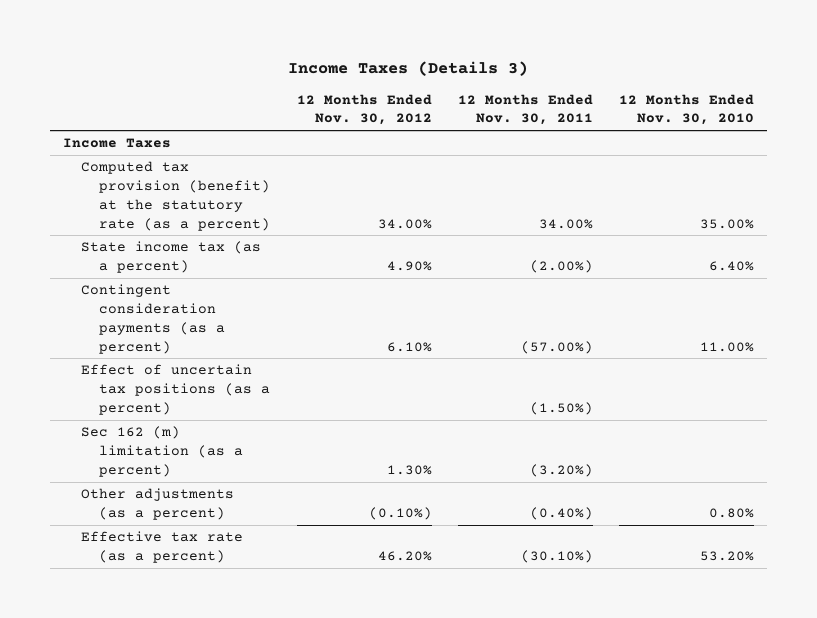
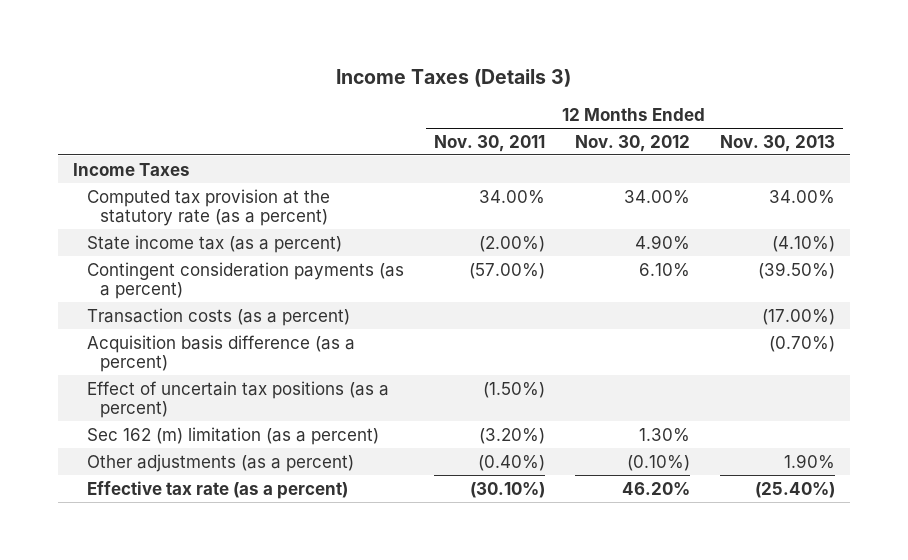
[618,93,754,126] 12 Months Ended Nov. 30, 2010 -> none
none -> [720,134,836,152] Nov. 30, 2013
[81,161,271,231] Computed tax provision (benefit) at the statutory rate (as a percent) -> [86,188,330,227] Computed tax provision at the statutory rate (as a percent)
none -> [86,307,350,326] Transaction costs (as a percent)
none -> [86,334,355,373] Acquisition basis difference (as a percent)

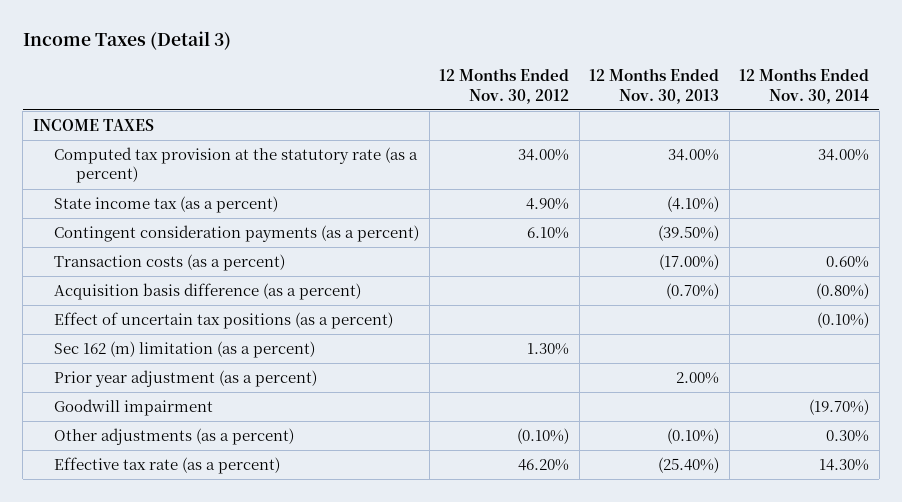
[336,69,572,88] Income Taxes (Details 3) -> [22,31,231,51] Income Taxes (Detail 3)
[433,134,545,152] Nov. 30, 2011 -> none
none -> [739,68,870,104] 12 Months Ended Nov. 30, 2014
[73,162,191,176] Income Taxes -> [32,119,154,132] INCOME TAXES
none -> [54,370,318,388] Prior year adjustment (as a percent)
none -> [54,399,214,417] Goodwill impairment
[784,453,836,469] 1.90% -> [667,428,720,445] (0.10%)

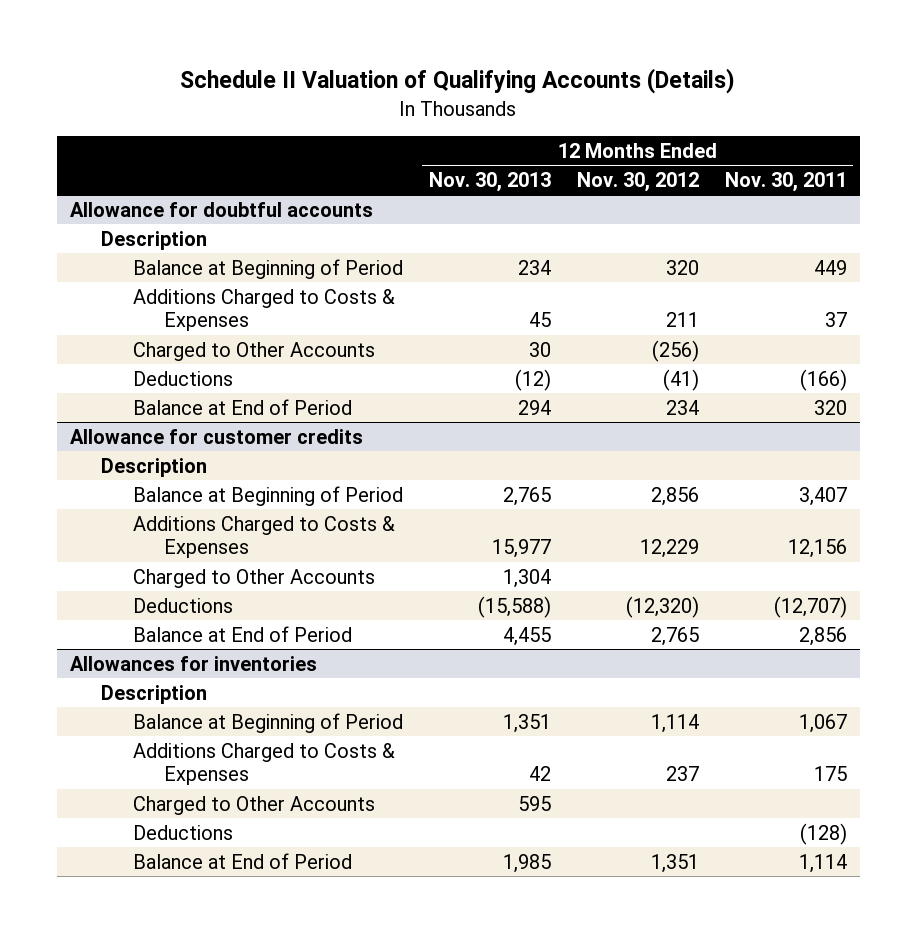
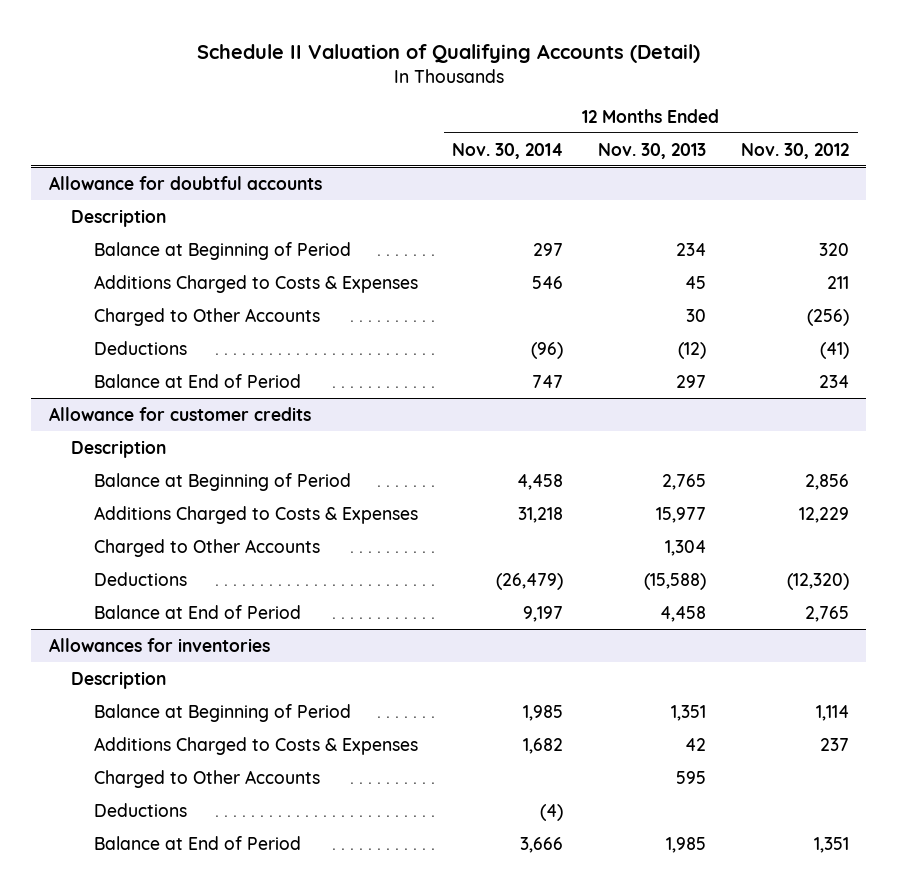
[180,68,736,95] Schedule II Valuation of Qualifying Accounts (Details) -> [196,43,700,63] Schedule II Valuation of Qualifying Accounts (Detail)
[724,171,847,192] Nov. 30, 2011 -> none
none -> [452,142,564,159] Nov. 30, 2014
[517,399,551,415] 294 -> [676,374,707,388] 297
[502,626,551,646] 4,455 -> [660,605,707,622] 4,458

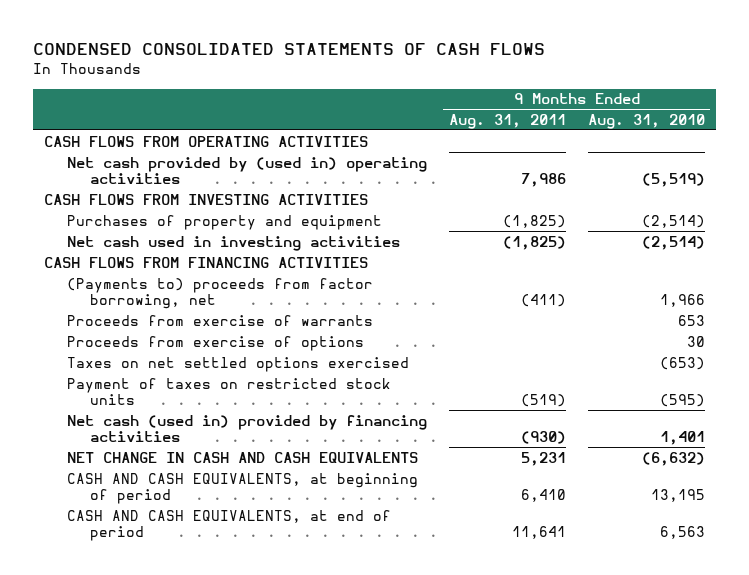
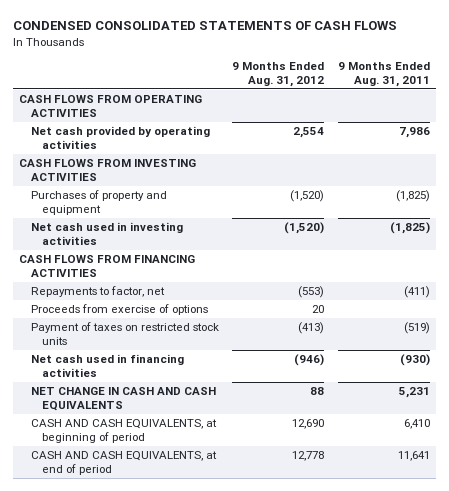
[587,113,705,129] Aug. 31, 2010 -> none
none -> [232,61,325,87] 9 Months Ended Aug. 31, 2012
[67,156,428,185] Net cash provided by (used in) operating activities -> [30,125,210,149] Net cash provided by operating activities
[67,314,374,326] Proceeds from exercise of warrants -> none
[67,277,374,310] (Payments to) proceeds from factor borrowing, net -> [30,285,165,297] Repayments to factor, net
[67,356,410,372] Taxes on net settled options exercised -> none
[67,414,428,443] Net cash (used in) provided by financing activities -> [30,353,184,377] Net cash used in financing activities

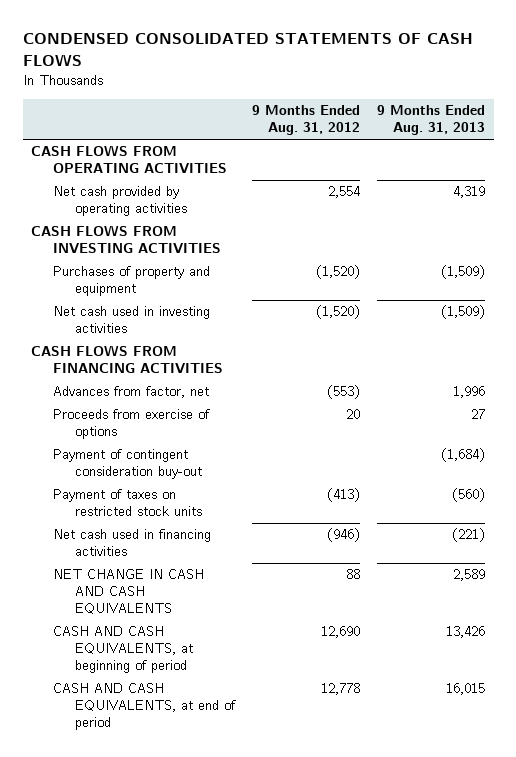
[337,61,430,87] 9 Months Ended Aug. 31, 2011 -> none
none -> [377,105,486,136] 9 Months Ended Aug. 31, 2013
[30,285,165,297] Repayments to factor, net -> [52,386,209,399] Advances from factor, net
none -> [52,449,202,480] Payment of contingent consideration buy-out

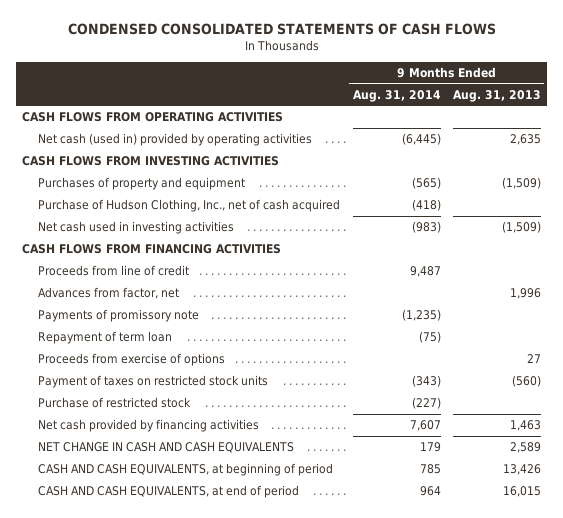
[251,105,360,136] 9 Months Ended Aug. 31, 2012 -> none
none -> [352,89,441,102] Aug. 31, 2014
[52,186,187,217] Net cash provided by operating activities -> [38,133,313,147] Net cash (used in) provided by operating activities
[453,186,486,199] 4,319 -> [509,134,541,146] 2,635
none -> [38,199,341,213] Purchase of Hudson Clothing, Inc., net of cash acquired
none -> [38,265,190,277] Proceeds from line of credit
none -> [38,309,200,323] Payments of promissory note
none -> [38,331,173,345] Repayment of term loan
[52,449,202,480] Payment of contingent consideration buy-out -> none
none -> [38,397,192,409] Purchase of restricted stock
[52,529,211,557] Net cash used in financing activities -> [38,419,260,433] Net cash provided by financing activities
[452,528,486,543] (221) -> [509,420,541,432] 1,463

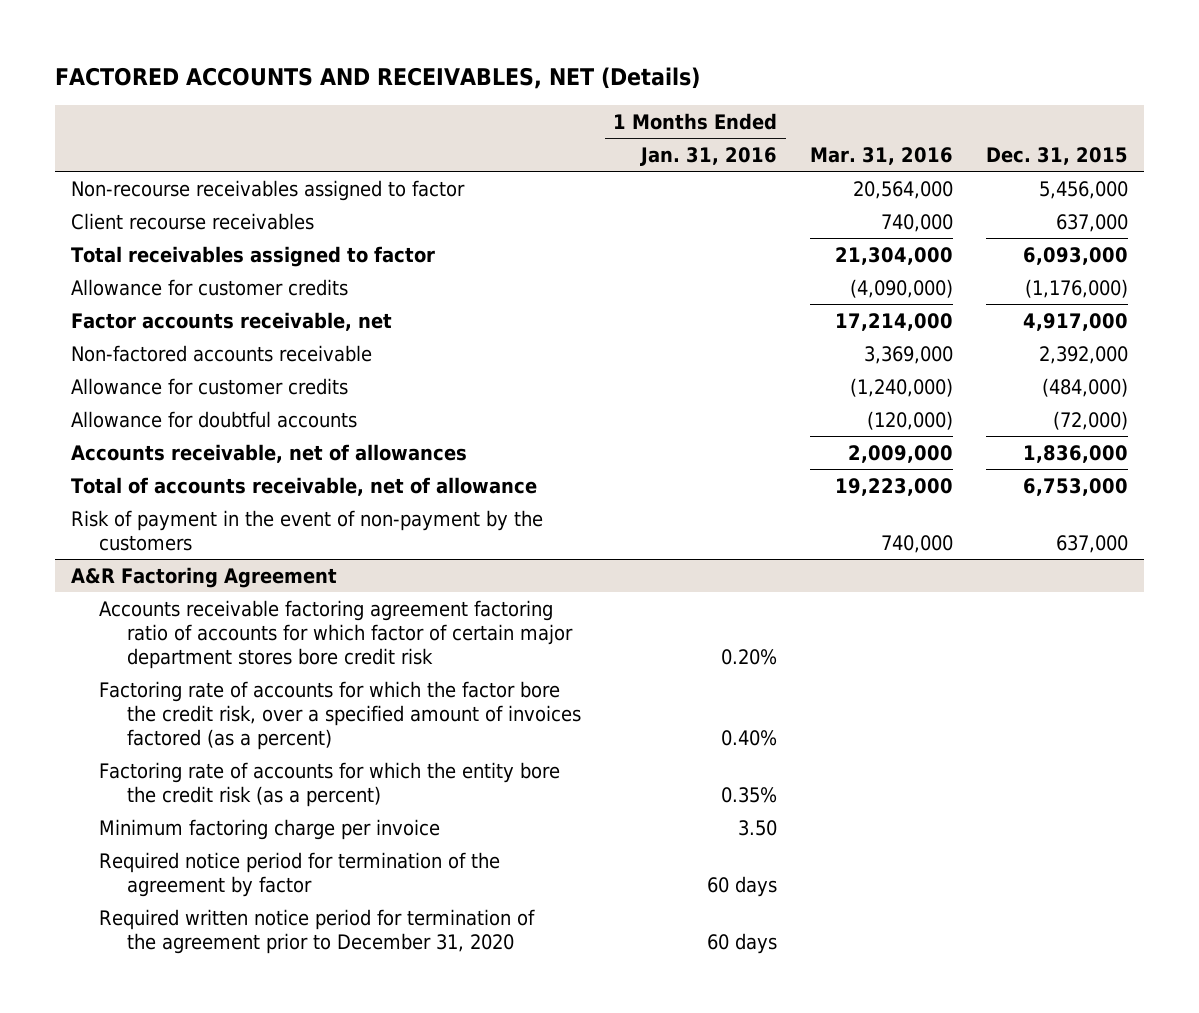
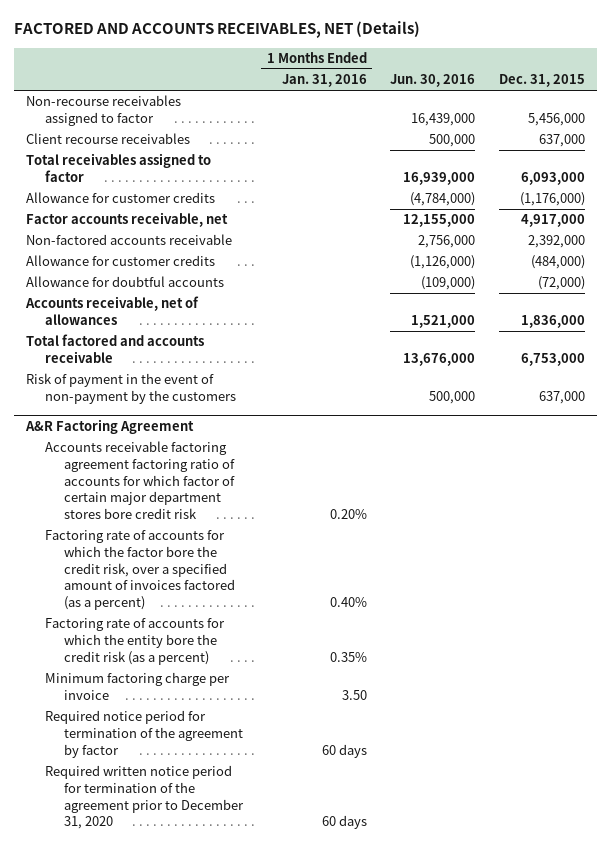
[54,67,700,90] FACTORED ACCOUNTS AND RECEIVABLES, NET (Details) -> [14,21,421,39] FACTORED AND ACCOUNTS RECEIVABLES, NET (Details)
[810,146,954,165] Mar. 31, 2016 -> none
none -> [390,74,476,88] Jun. 30, 2016
[71,476,538,496] Total of accounts receivable, net of allowance -> [25,334,204,364] Total factored and accounts receivable

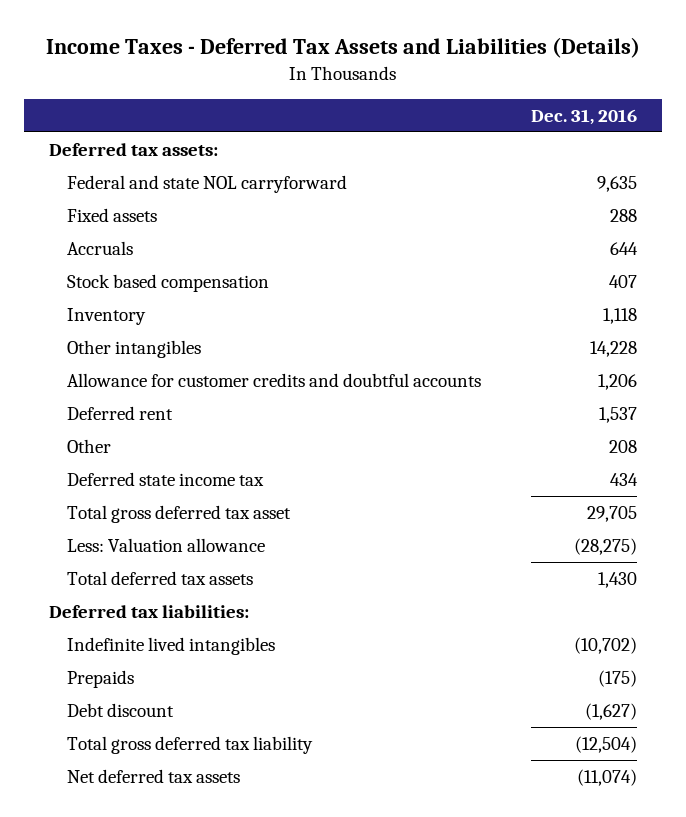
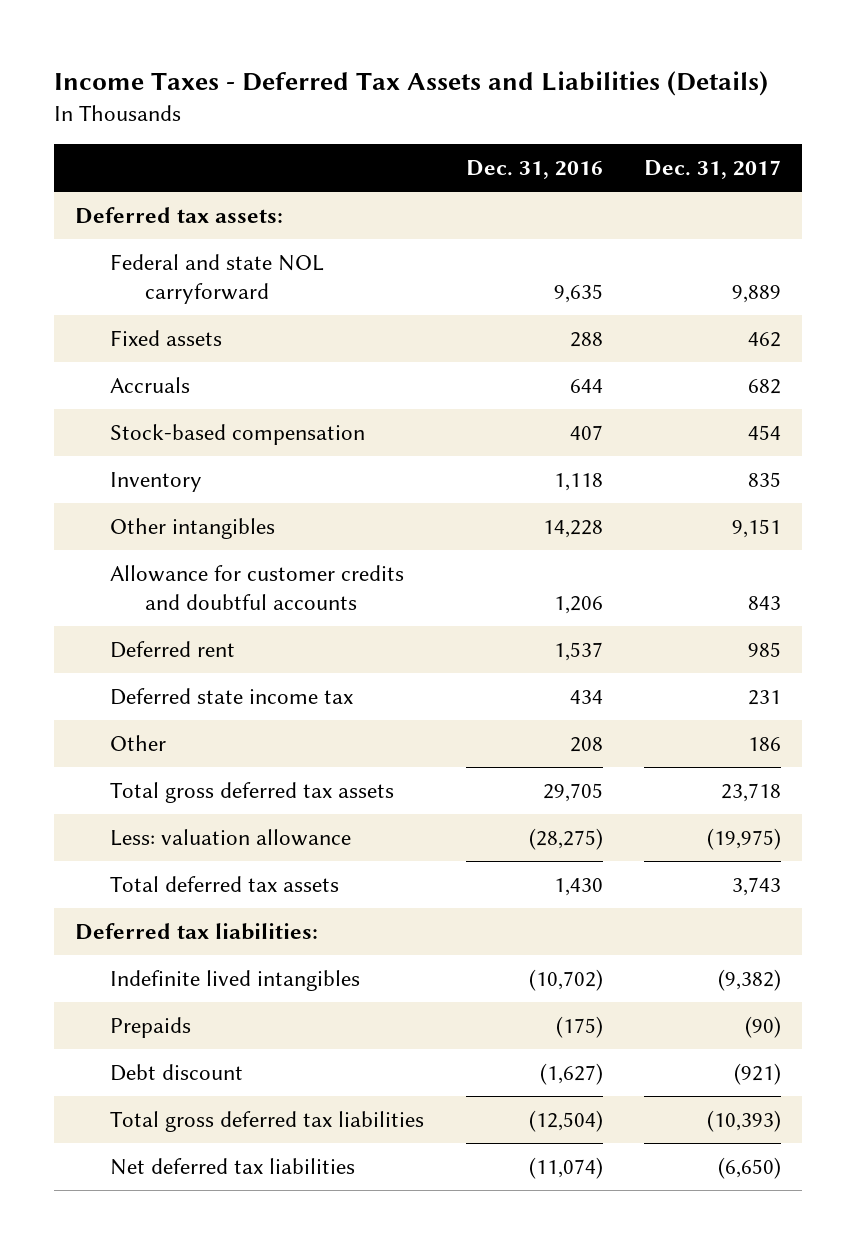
none -> [644,160,782,180] Dec. 31, 2017
[67,274,270,293] Stock based compensation -> [110,423,366,445] Stock-based compensation
[67,439,112,454] Other -> [110,734,167,751] Other
[67,505,292,524] Total gross deferred tax asset -> [110,781,395,803] Total gross deferred tax assets
[67,538,266,553] Less: Valuation allowance -> [110,828,352,846] Less: valuation allowance
[67,736,314,755] Total gross deferred tax liability -> [110,1110,425,1132] Total gross deferred tax liabilities
[67,769,241,784] Net deferred tax assets -> [110,1157,356,1175] Net deferred tax liabilities

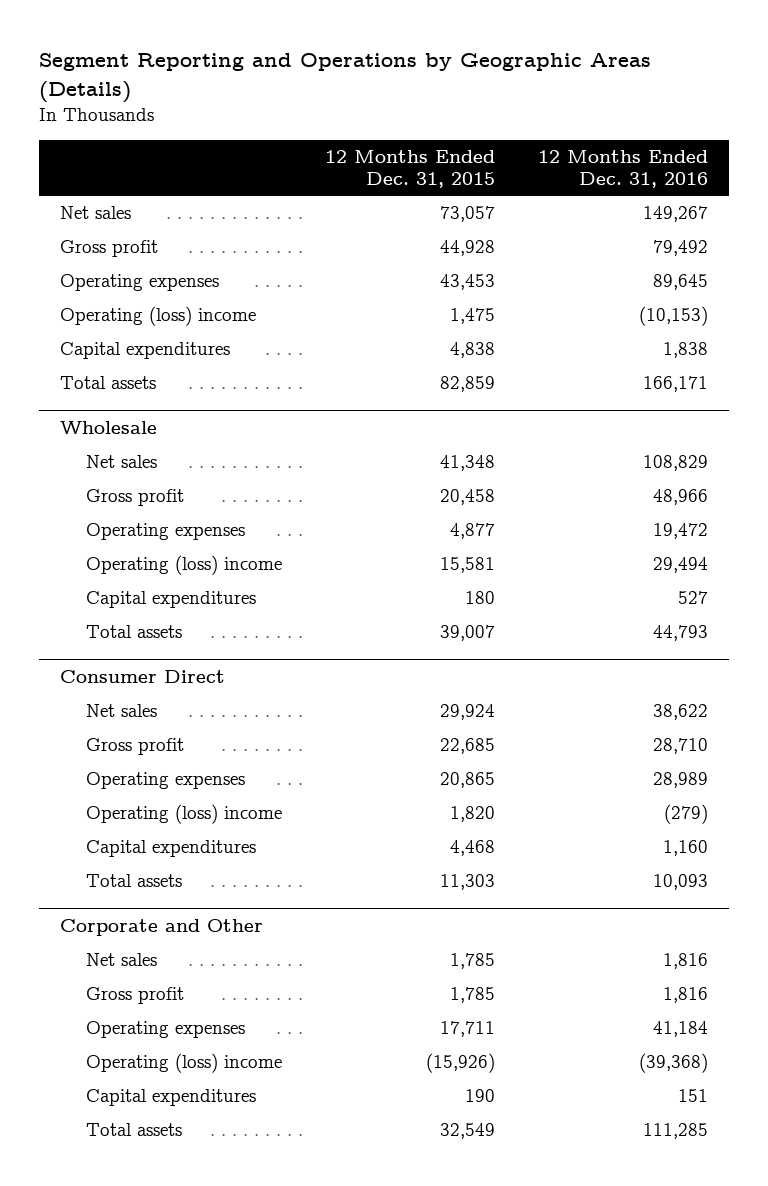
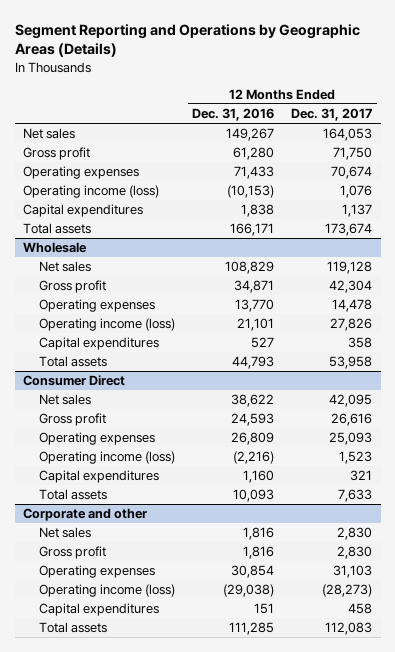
[324,149,495,188] 12 Months Ended Dec. 31, 2015 -> none
none -> [291,108,373,122] Dec. 31, 2017
[652,240,708,257] 79,492 -> [232,147,274,161] 61,280
[652,274,708,291] 89,645 -> [233,166,274,180] 71,433
[60,306,257,327] Operating (loss) income -> [23,185,160,199] Operating income (loss)
[652,489,708,506] 48,966 -> [233,280,274,294] 34,871
[652,523,708,540] 19,472 -> [234,299,274,313] 13,770
[85,555,282,576] Operating (loss) income -> [38,318,175,332] Operating income (loss)
[652,557,708,574] 29,494 -> [236,318,274,332] 21,101
[652,738,708,755] 28,710 -> [230,413,274,427] 24,593
[652,772,708,789] 28,989 -> [230,432,274,446] 26,809
[85,804,282,825] Operating (loss) income -> [38,451,175,465] Operating income (loss)
[663,804,708,825] (279) -> [232,451,274,465] (2,216)
[60,919,264,937] Corporate and Other -> [23,508,148,522] Corporate and other
[652,1021,708,1038] 41,184 -> [230,565,274,579] 30,854
[85,1053,282,1074] Operating (loss) income -> [38,584,175,598] Operating income (loss)
[638,1053,708,1074] (39,368) -> [222,584,274,598] (29,038)

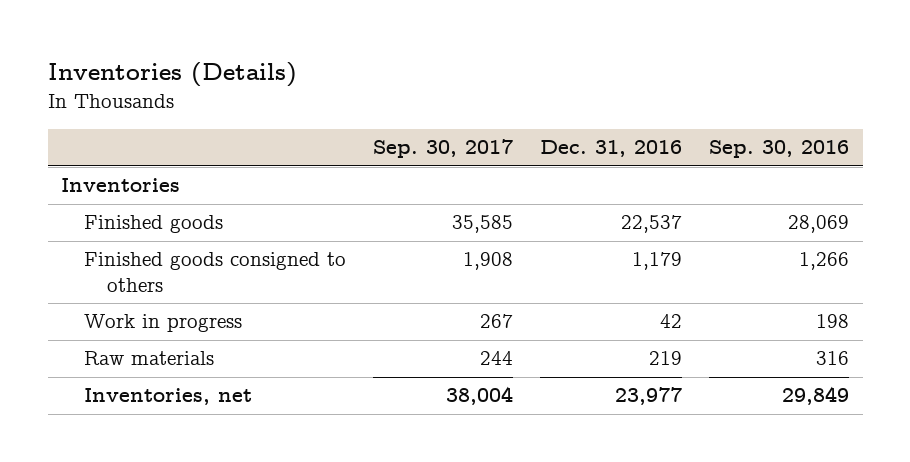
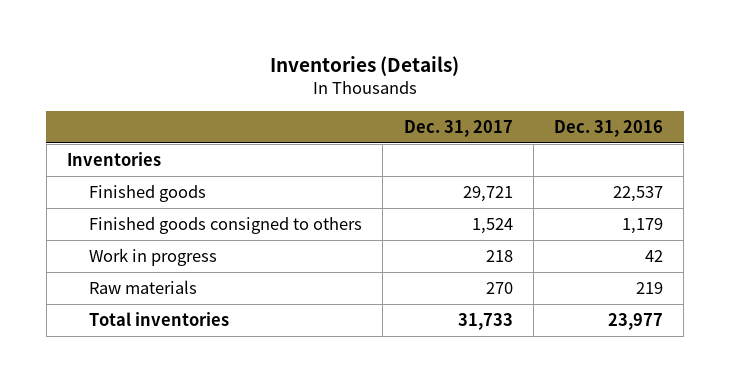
[373,139,514,159] Sep. 30, 2017 -> none
[709,140,850,159] Sep. 30, 2016 -> none
none -> [403,119,513,137] Dec. 31, 2017
[84,388,253,406] Inventories, net -> [89,311,230,326] Total inventories

